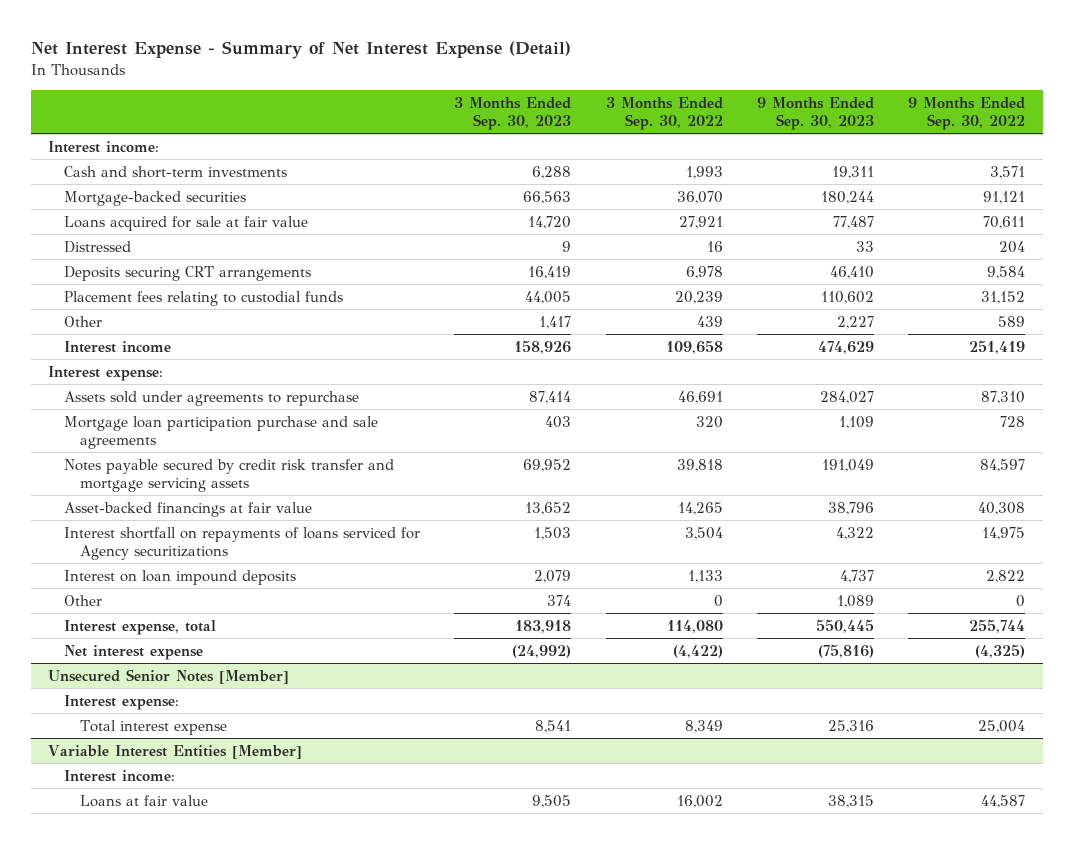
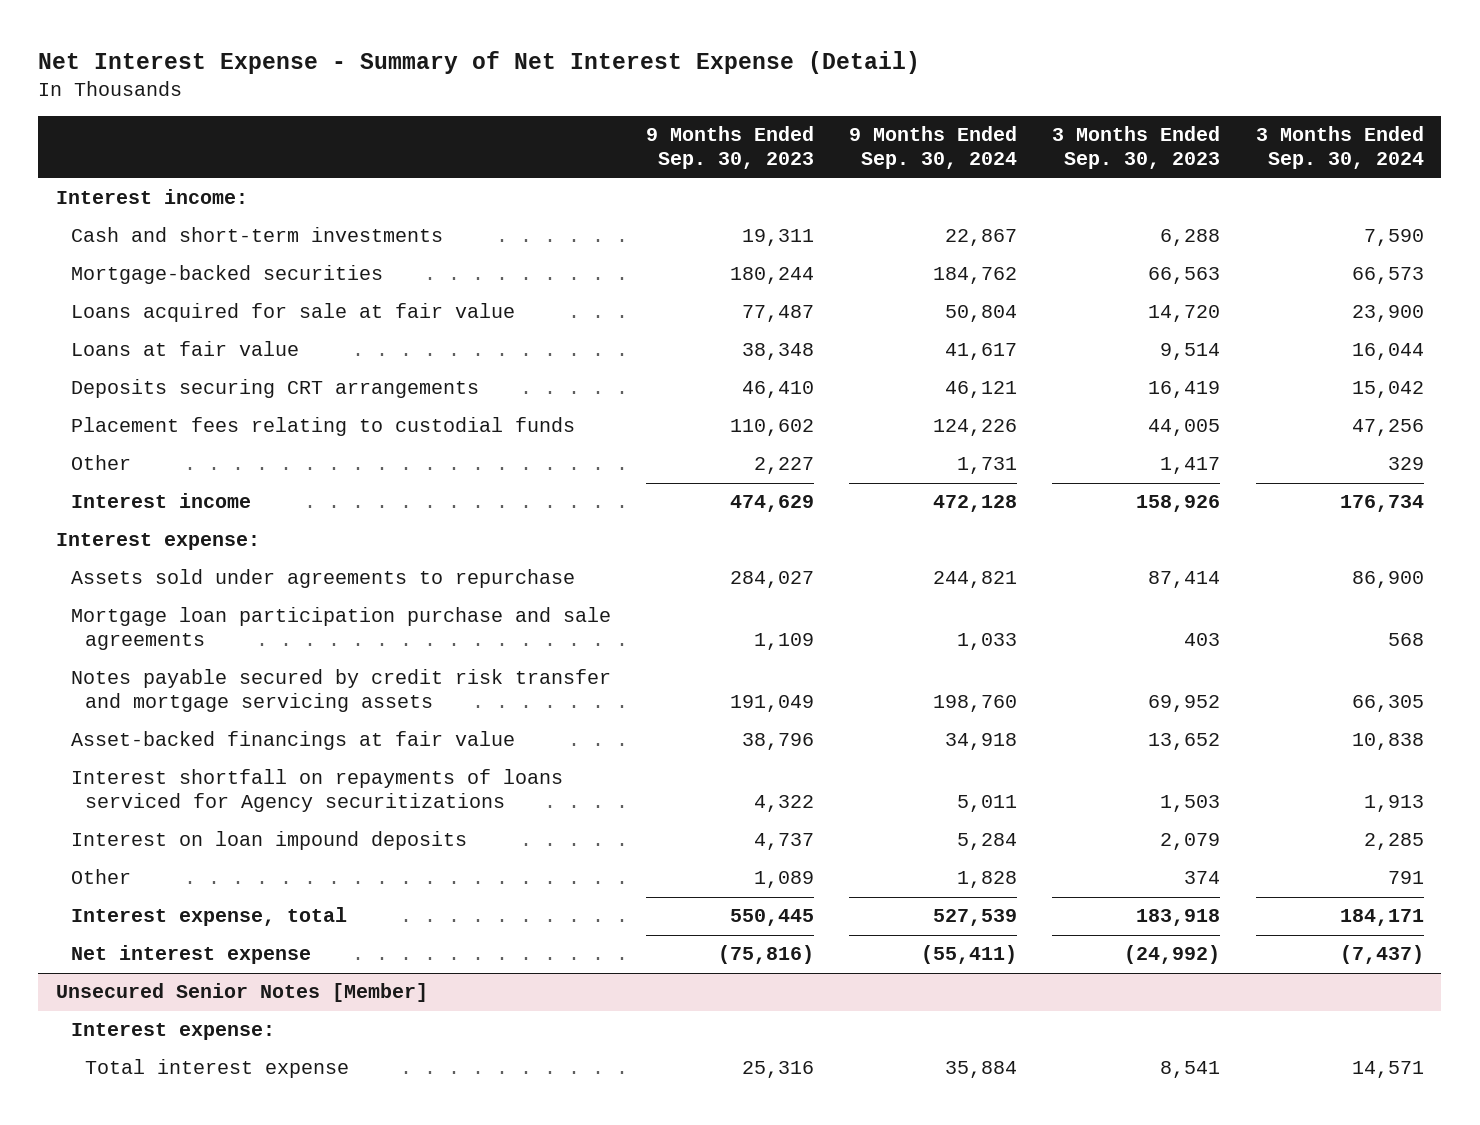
[605,96,723,130] 3 Months Ended Sep. 30, 2022 -> none
[908,96,1026,130] 9 Months Ended Sep. 30, 2022 -> none
none -> [849,126,1018,170] 9 Months Ended Sep. 30, 2024
none -> [1255,126,1424,170] 3 Months Ended Sep. 30, 2024
[63,240,131,253] Distressed -> none
none -> [70,341,299,357] Loans at fair value
[47,744,302,759] Variable Interest Entities [Member] -> none
[63,769,175,782] Interest income: -> none
[79,794,208,807] Loans at fair value -> none

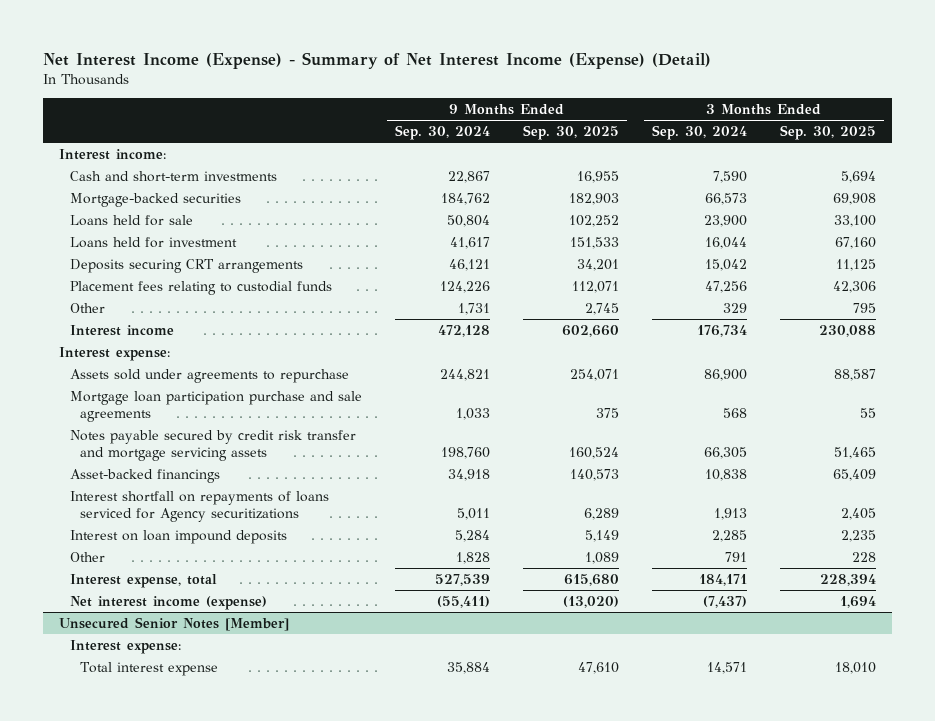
[38,51,921,75] Net Interest Expense - Summary of Net Interest Expense (Detail) -> [42,51,711,69] Net Interest Income (Expense) - Summary of Net Interest Income (Expense) (Detail)
[645,126,814,170] 9 Months Ended Sep. 30, 2023 -> none
[1052,126,1221,170] 3 Months Ended Sep. 30, 2023 -> none
none -> [522,125,619,141] Sep. 30, 2025
none -> [779,125,876,141] Sep. 30, 2025
[70,303,515,323] Loans acquired for sale at fair value -> [69,214,193,226] Loans held for sale
[70,341,299,357] Loans at fair value -> [69,236,237,248] Loans held for investment
[70,731,515,751] Asset-backed financings at fair value -> [69,468,220,483] Asset-backed financings
[70,945,311,965] Net interest expense -> [69,595,267,610] Net interest income (expense)

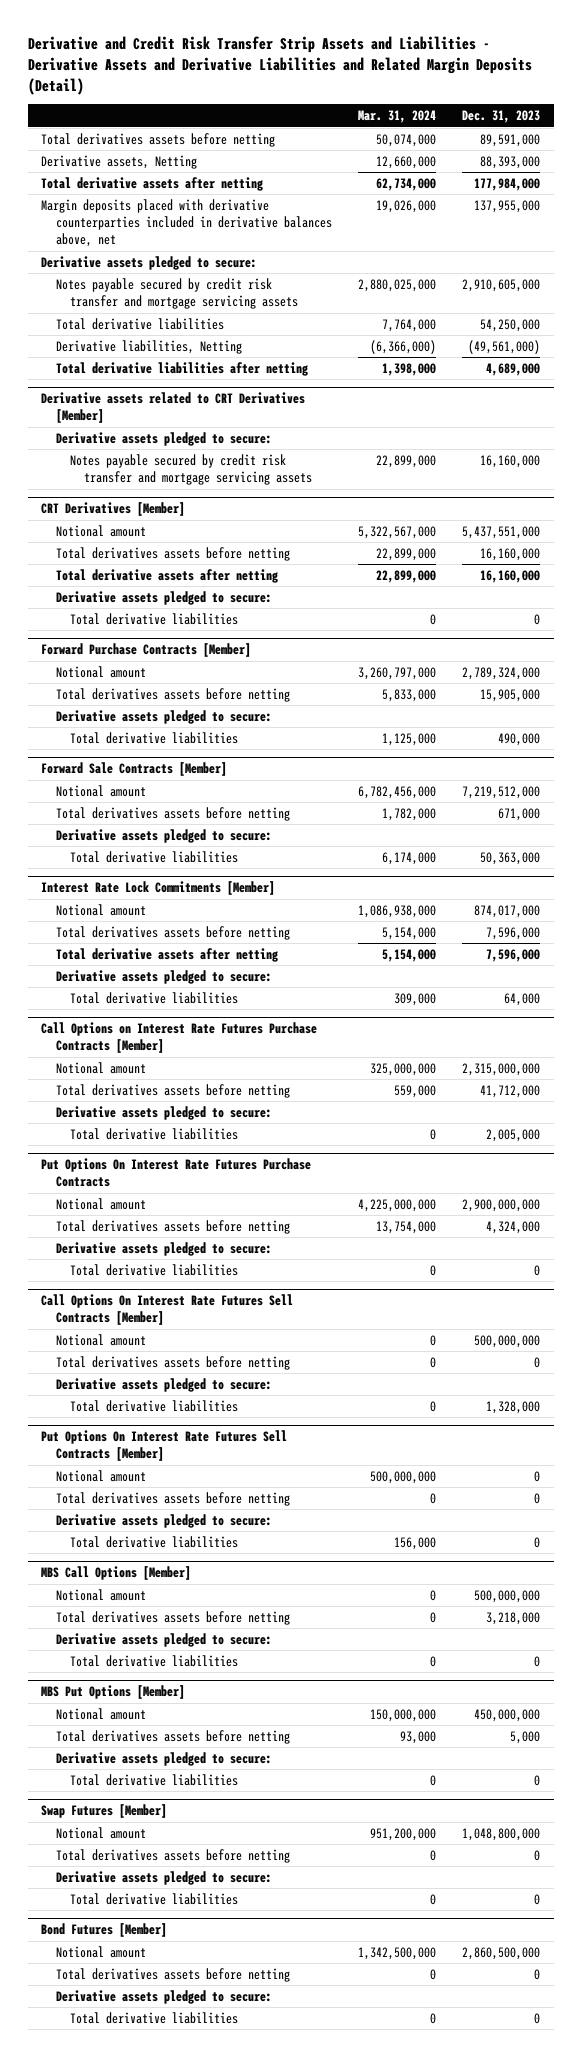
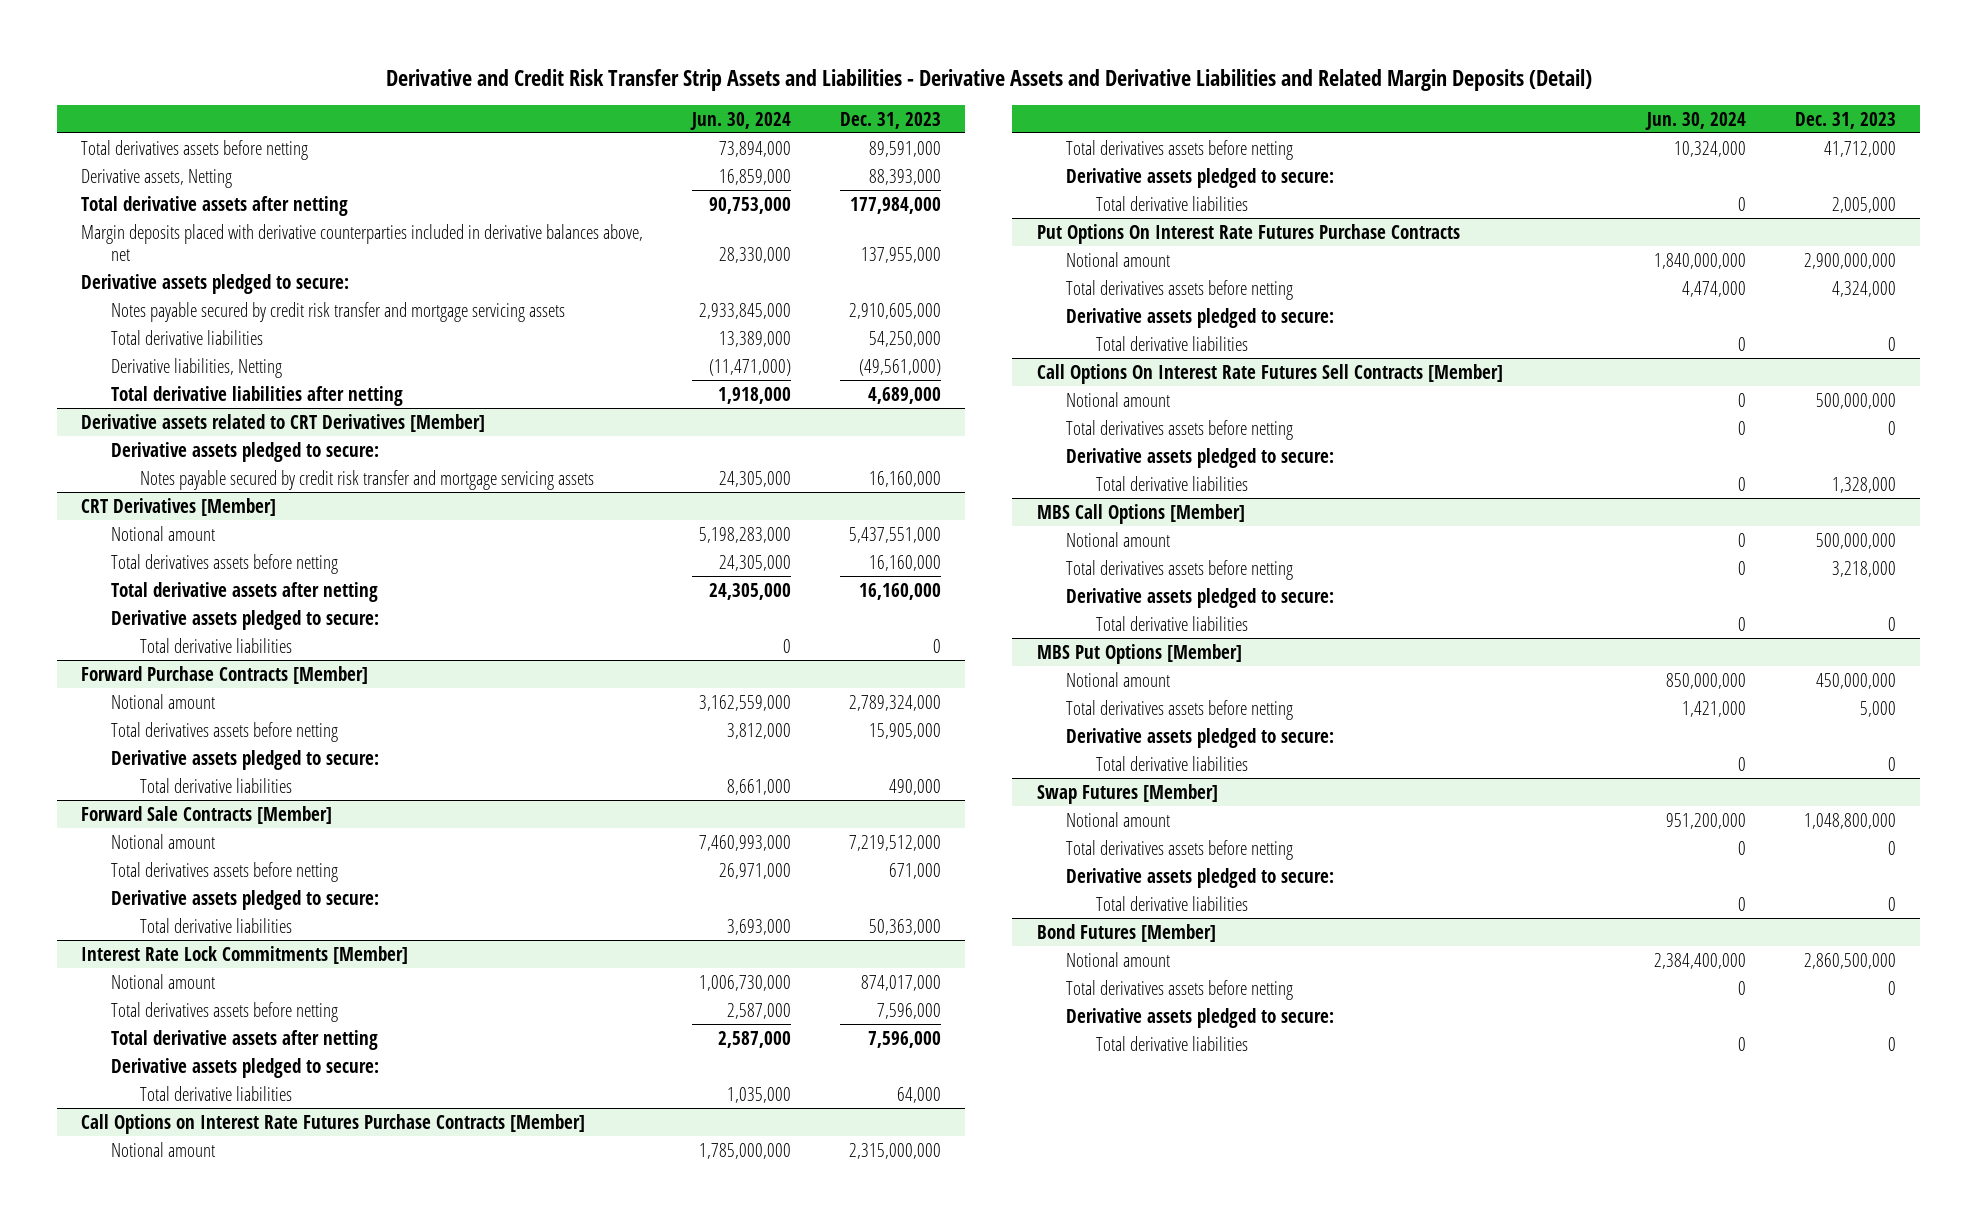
[357,109,436,123] Mar. 31, 2024 -> none
none -> [689,111,791,130] Jun. 30, 2024
[41,1430,288,1462] Put Options On Interest Rate Futures Sell Contracts [Member] -> none
[55,1469,146,1482] Notional amount -> none
[55,1491,290,1506] Total derivatives assets before netting -> none
[55,1513,272,1528] Derivative assets pledged to secure: -> none
[69,1535,238,1548] Total derivative liabilities -> none

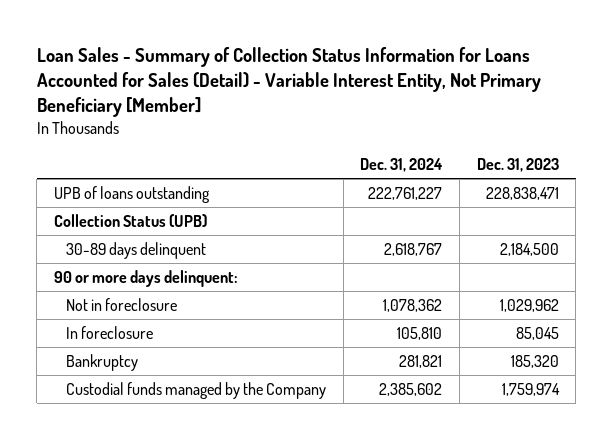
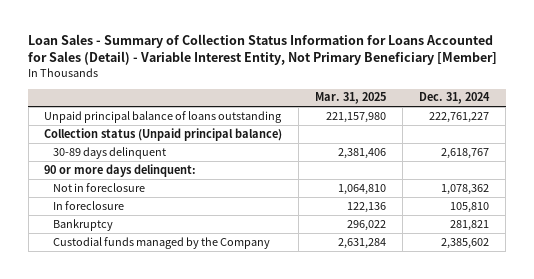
[476,157,559,172] Dec. 31, 2023 -> none
none -> [315,92,387,105] Mar. 31, 2025
[53,185,210,203] UPB of loans outstanding -> [44,110,283,123] Unpaid principal balance of loans outstanding
[53,213,207,227] Collection Status (UPB) -> [44,127,283,141] Collection status (Unpaid principal balance)

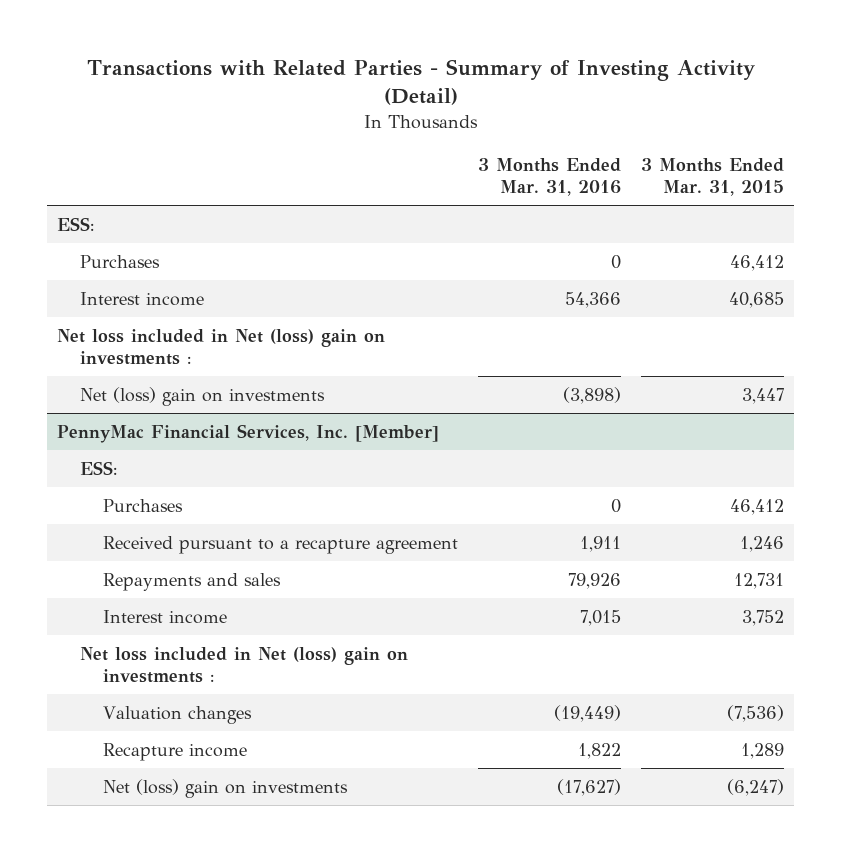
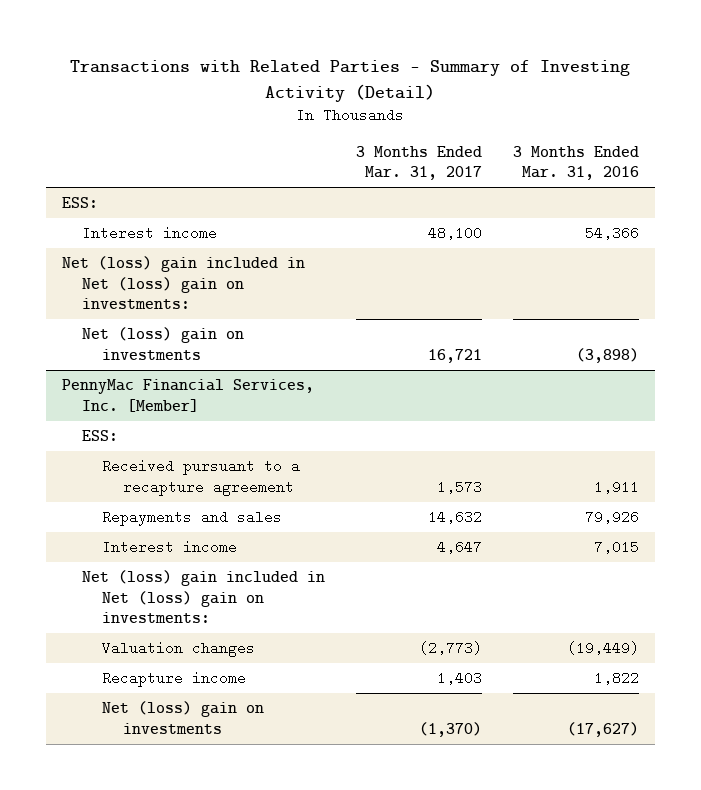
[641,157,785,197] 3 Months Ended Mar. 31, 2015 -> none
none -> [356,145,483,181] 3 Months Ended Mar. 31, 2017
[79,254,160,268] Purchases -> none
[56,328,385,366] Net loss included in Net (loss) gain on investments : -> [61,255,305,310] Net (loss) gain included in Net (loss) gain on investments:
[102,498,183,512] Purchases -> none
[79,646,408,684] Net loss included in Net (loss) gain on investments : -> [82,569,326,624] Net (loss) gain included in Net (loss) gain on investments:

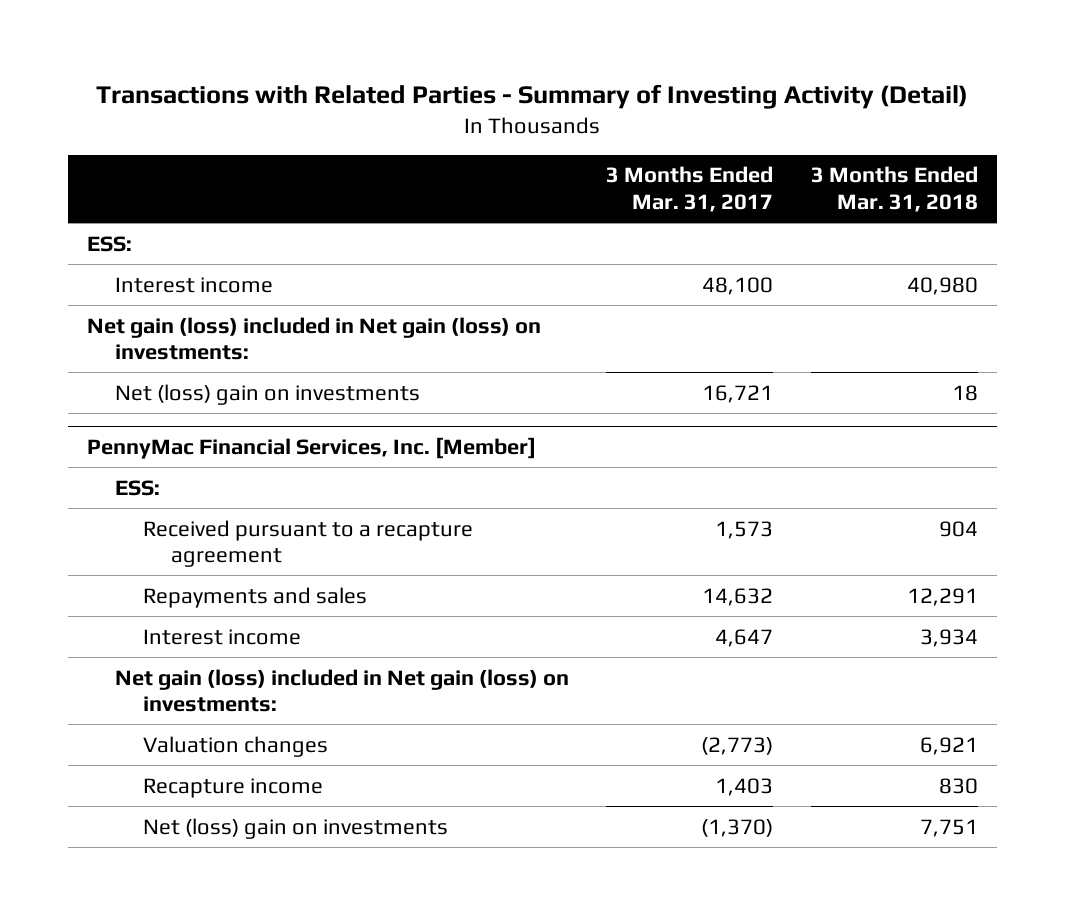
[513,145,640,181] 3 Months Ended Mar. 31, 2016 -> none
none -> [810,166,978,213] 3 Months Ended Mar. 31, 2018
[61,255,305,310] Net (loss) gain included in Net (loss) gain on investments: -> [86,316,541,361] Net gain (loss) included in Net gain (loss) on investments:
[82,569,326,624] Net (loss) gain included in Net (loss) gain on investments: -> [115,668,570,713] Net gain (loss) included in Net gain (loss) on investments:

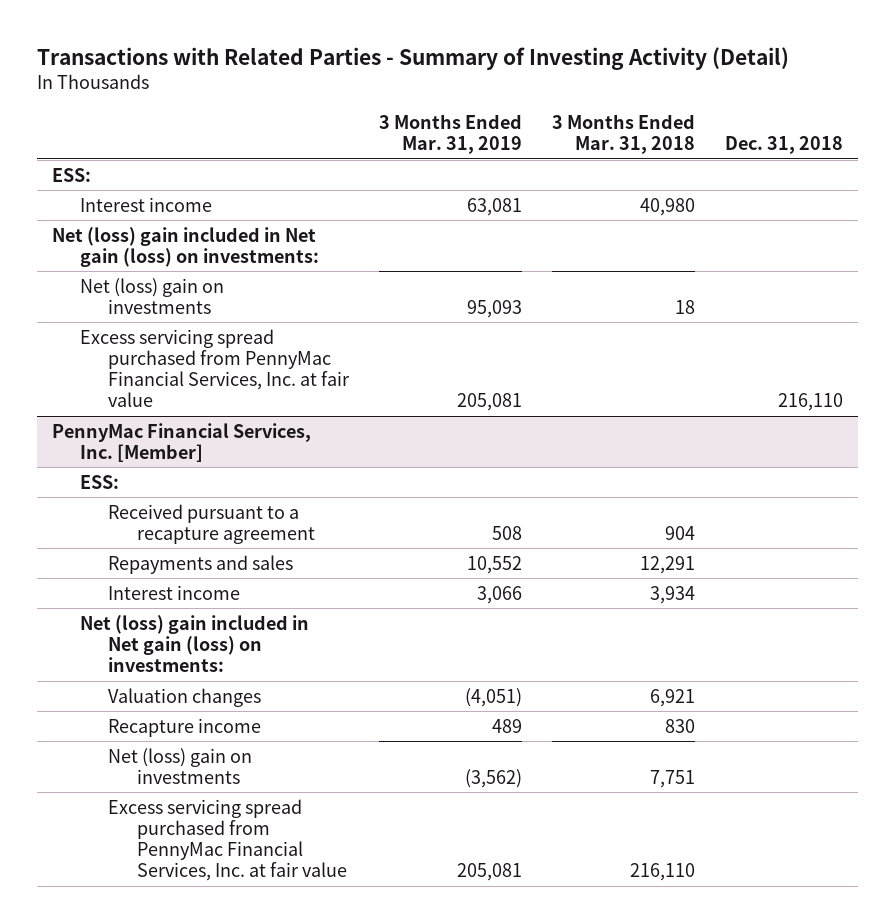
[606,166,774,213] 3 Months Ended Mar. 31, 2017 -> none
none -> [379,114,523,155] 3 Months Ended Mar. 31, 2019
none -> [724,136,843,155] Dec. 31, 2018
[86,316,541,361] Net gain (loss) included in Net gain (loss) on investments: -> [51,226,319,267] Net (loss) gain included in Net gain (loss) on investments:
none -> [79,328,351,407] Excess servicing spread purchased from PennyMac Financial Services, Inc. at fair value
[115,668,570,713] Net gain (loss) included in Net gain (loss) on investments: -> [79,614,309,672] Net (loss) gain included in Net gain (loss) on investments:
none -> [108,798,347,881] Excess servicing spread purchased from PennyMac Financial Services, Inc. at fair value

